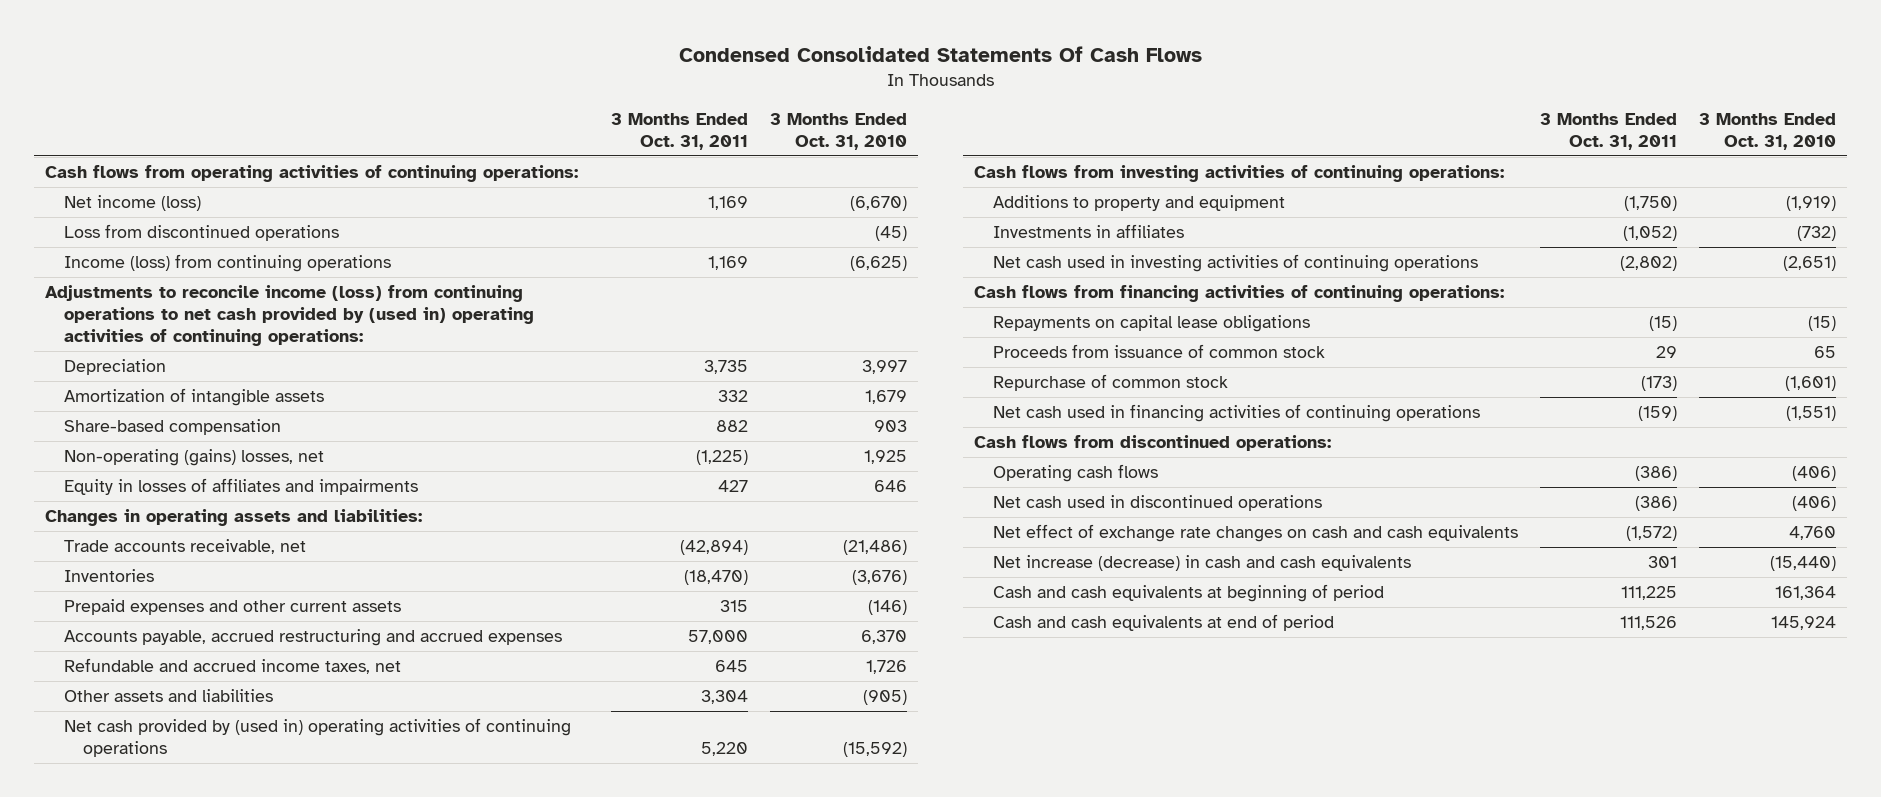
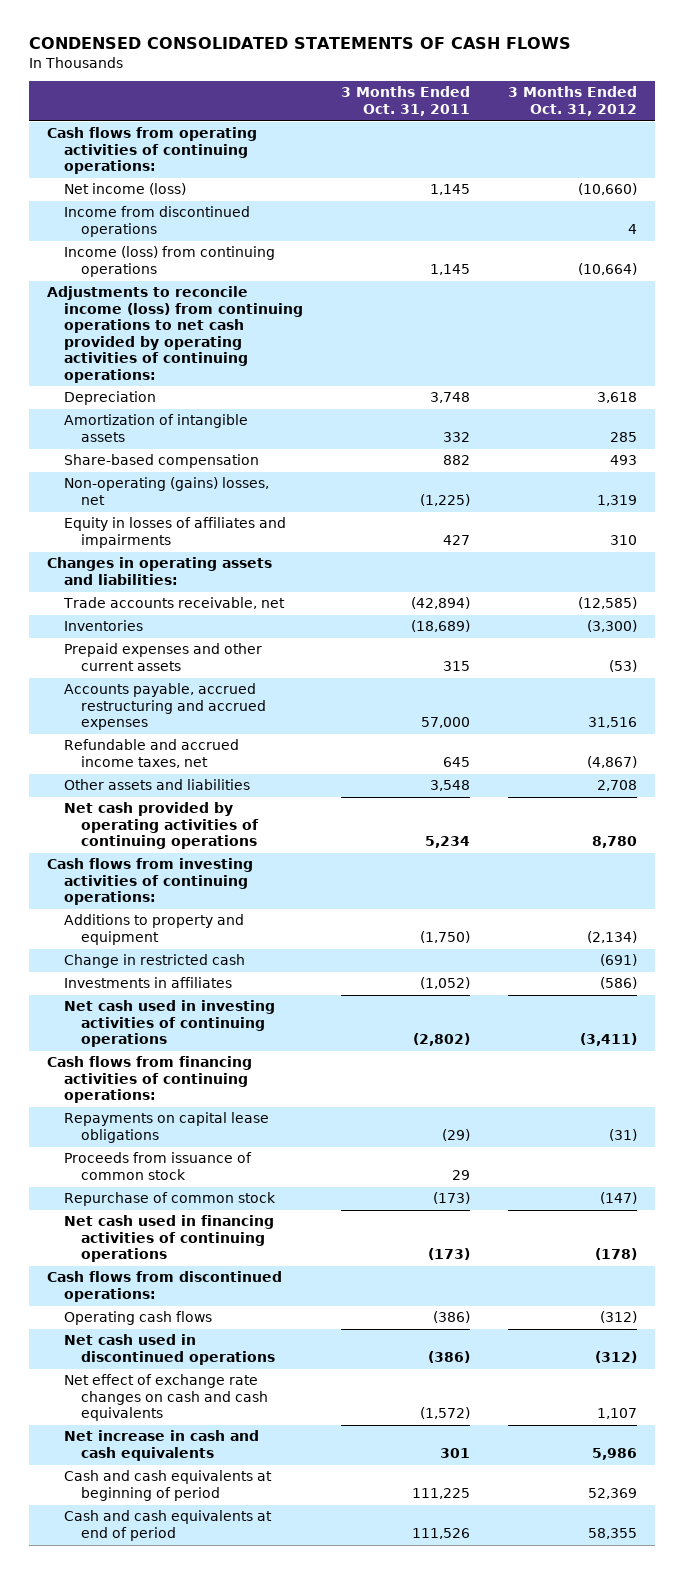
[678,45,1202,62] Condensed Consolidated Statements Of Cash Flows -> [28,37,571,50] CONDENSED CONSOLIDATED STATEMENTS OF CASH FLOWS
[770,113,908,150] 3 Months Ended Oct. 31, 2010 -> none
none -> [507,86,637,116] 3 Months Ended Oct. 31, 2012
[708,196,749,211] 1,169 -> [429,184,470,196] 1,145
[64,224,340,242] Loss from discontinued operations -> [64,206,251,237] Income from discontinued operations
[708,256,749,271] 1,169 -> [429,263,470,275] 1,145
[45,285,535,346] Adjustments to reconcile income (loss) from continuing operations to net cash provided by (used in) operating activities of continuing operations: -> [47,286,304,383] Adjustments to reconcile income (loss) from continuing operations to net cash provided by operating activities of continuing operations:
[704,360,749,375] 3,735 -> [429,392,470,404] 3,748
[684,570,749,586] (18,470) -> [410,620,470,633] (18,689)
[701,690,749,705] 3,304 -> [429,780,470,792] 3,548
[64,718,572,757] Net cash provided by (used in) operating activities of continuing operations -> [64,802,260,850] Net cash provided by operating activities of continuing operations
[701,741,749,756] 5,220 -> [424,836,470,849] 5,234
none -> [64,954,246,969] Change in restricted cash
[1648,316,1677,332] (15) -> [441,1128,470,1141] (29)
[1637,406,1677,422] (159) -> [427,1248,470,1261] (173)
[992,555,1411,572] Net increase (decrease) in cash and cash equivalents -> [64,1430,260,1461] Net increase in cash and cash equivalents

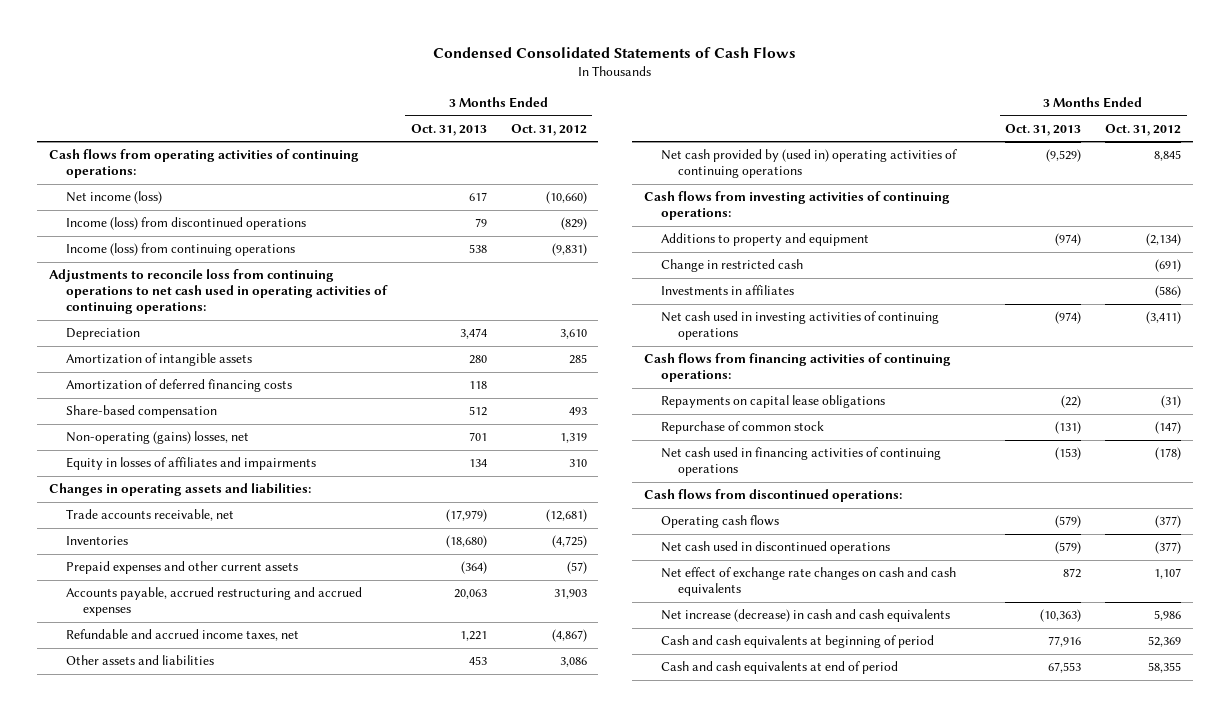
[28,37,571,50] CONDENSED CONSOLIDATED STATEMENTS OF CASH FLOWS -> [433,46,797,58] Condensed Consolidated Statements of Cash Flows
[340,86,470,116] 3 Months Ended Oct. 31, 2011 -> none
none -> [410,123,487,136] Oct. 31, 2013
[64,206,251,237] Income from discontinued operations -> [65,217,306,231] Income (loss) from discontinued operations
[627,223,637,234] 4 -> [560,217,587,231] (829)
[577,262,637,275] (10,664) -> [551,243,587,257] (9,831)
[47,286,304,383] Adjustments to reconcile income (loss) from continuing operations to net cash provided by operating activities of continuing operations: -> [49,269,388,314] Adjustments to reconcile loss from continuing operations to net cash used in operating activities of continuing operations:
[596,392,637,404] 3,618 -> [559,329,587,340] 3,610
none -> [65,379,292,393] Amortization of deferred financing costs
[577,597,637,610] (12,585) -> [545,509,587,523] (12,681)
[586,620,637,633] (3,300) -> [551,535,587,549] (4,725)
[608,659,637,672] (53) -> [566,561,587,575] (57)
[587,717,637,729] 31,516 -> [553,589,587,600] 31,903
[596,780,637,792] 2,708 -> [559,657,587,668] 3,086
[64,802,260,850] Net cash provided by operating activities of continuing operations -> [660,149,957,179] Net cash provided by (used in) operating activities of continuing operations
[591,836,637,849] 8,780 -> [1154,150,1182,162] 8,845
[64,1152,253,1180] Proceeds from issuance of common stock -> none
[599,1311,637,1324] (312) -> [1155,515,1182,529] (377)
[594,1350,637,1363] (312) -> [1155,541,1182,555] (377)
[64,1430,260,1461] Net increase in cash and cash equivalents -> [660,609,950,623] Net increase (decrease) in cash and cash equivalents

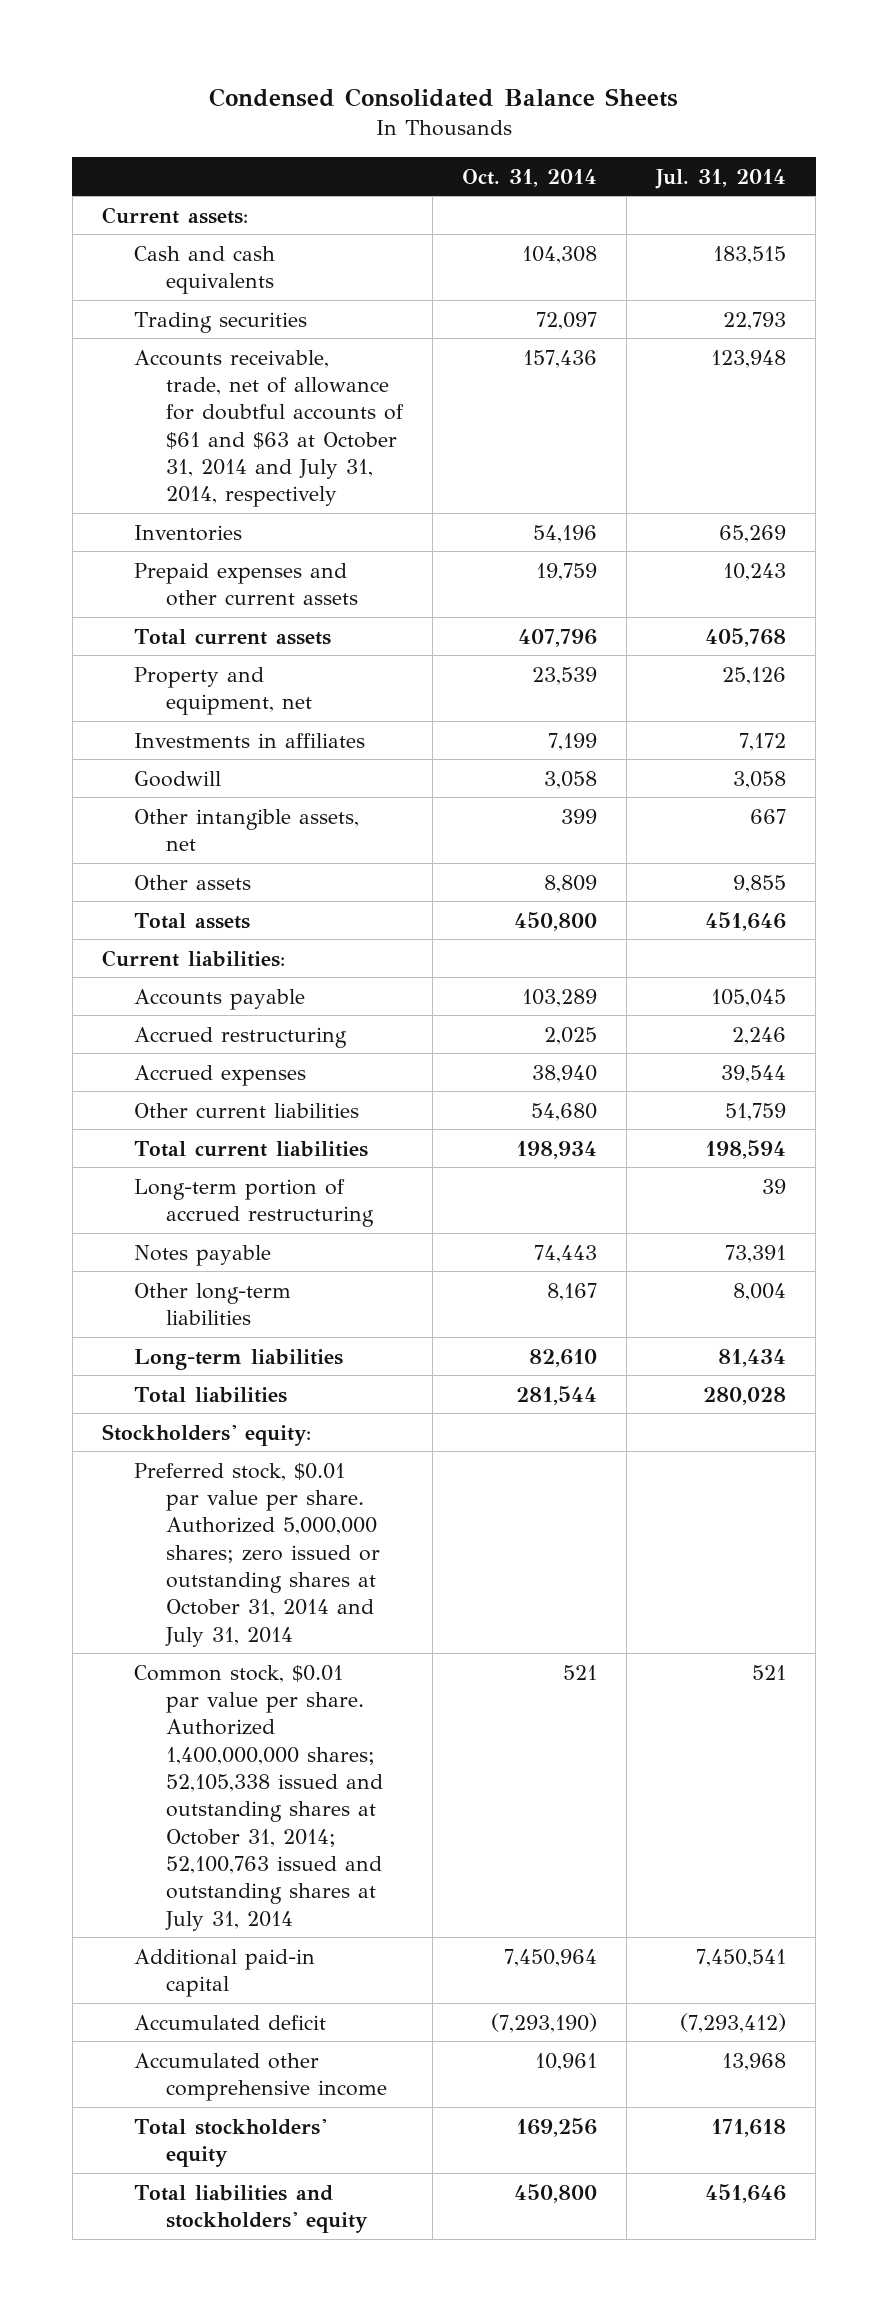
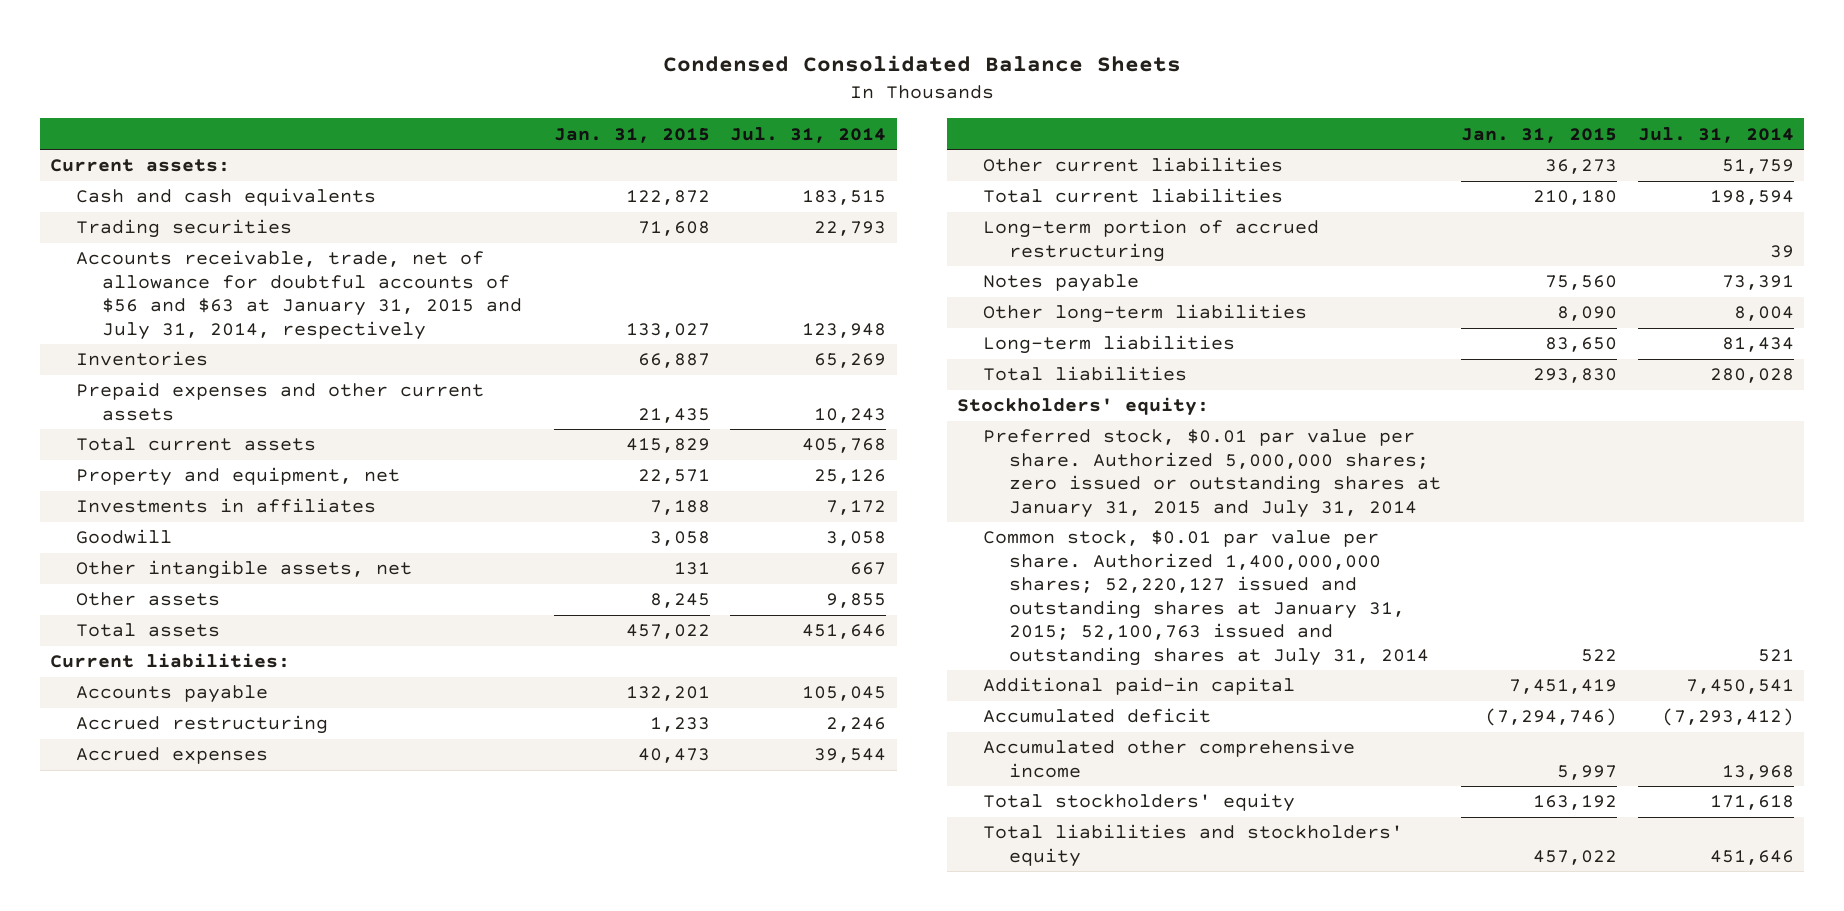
[462,168,598,187] Oct. 31, 2014 -> none
none -> [554,127,711,143] Jan. 31, 2015
[134,349,405,508] Accounts receivable, trade, net of allowance for doubtful accounts of $61 and $63 at October 31, 2014 and July 31, 2014, respectively -> [75,250,522,340] Accounts receivable, trade, net of allowance for doubtful accounts of $56 and $63 at January 31, 2015 and July 31, 2014, respectively
[134,1462,381,1647] Preferred stock, $0.01 par value per share. Authorized 5,000,000 shares; zero issued or outstanding shares at October 31, 2014 and July 31, 2014 -> [983,429,1442,518] Preferred stock, $0.01 par value per share. Authorized 5,000,000 shares; zero issued or outstanding shares at January 31, 2015 and July 31, 2014
[134,1664,384,1931] Common stock, $0.01 par value per share. Authorized 1,400,000,000 shares; 52,105,338 issued and outstanding shares at October 31, 2014; 52,100,763 issued and outstanding shares at July 31, 2014 -> [983,530,1430,666] Common stock, $0.01 par value per share. Authorized 1,400,000,000 shares; 52,220,127 issued and outstanding shares at January 31, 2015; 52,100,763 issued and outstanding shares at July 31, 2014

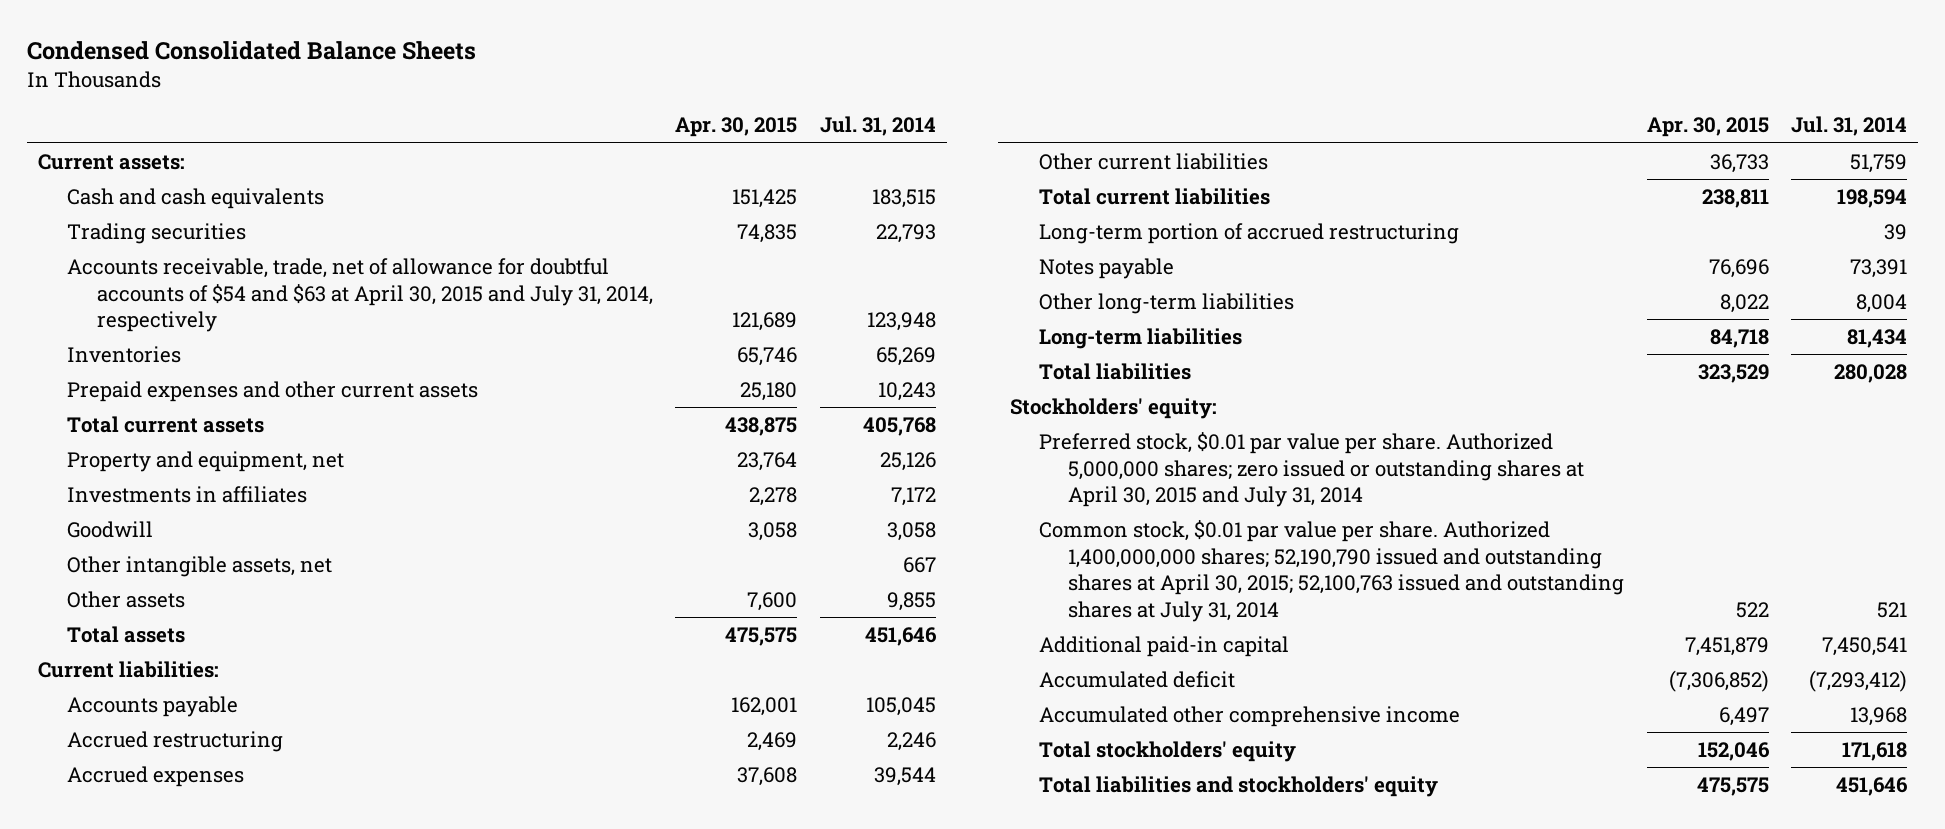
[554,127,711,143] Jan. 31, 2015 -> none
none -> [675,117,798,138] Apr. 30, 2015
[75,250,522,340] Accounts receivable, trade, net of allowance for doubtful accounts of $56 and $63 at January 31, 2015 and July 31, 2014, respectively -> [67,257,653,333] Accounts receivable, trade, net of allowance for doubtful accounts of $54 and $63 at April 30, 2015 and July 31, 2014, respectively
[983,429,1442,518] Preferred stock, $0.01 par value per share. Authorized 5,000,000 shares; zero issued or outstanding shares at January 31, 2015 and July 31, 2014 -> [1038,431,1585,508] Preferred stock, $0.01 par value per share. Authorized 5,000,000 shares; zero issued or outstanding shares at April 30, 2015 and July 31, 2014
[983,530,1430,666] Common stock, $0.01 par value per share. Authorized 1,400,000,000 shares; 52,220,127 issued and outstanding shares at January 31, 2015; 52,100,763 issued and outstanding shares at July 31, 2014 -> [1038,519,1625,622] Common stock, $0.01 par value per share. Authorized 1,400,000,000 shares; 52,190,790 issued and outstanding shares at April 30, 2015; 52,100,763 issued and outstanding shares at July 31, 2014

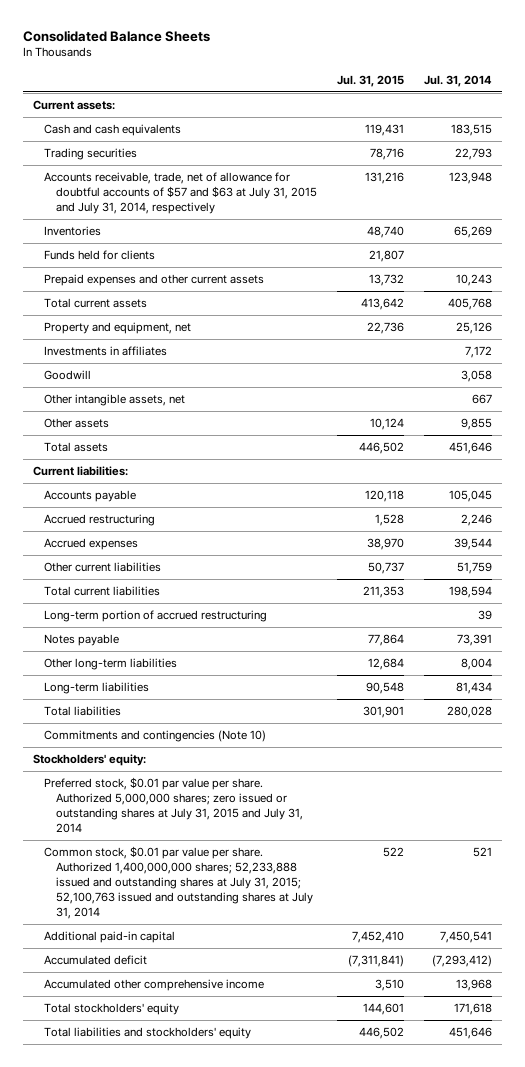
[26,40,476,60] Condensed Consolidated Balance Sheets -> [22,29,210,42] Consolidated Balance Sheets
[675,117,798,138] Apr. 30, 2015 -> none
none -> [337,74,405,87] Jul. 31, 2015
[67,257,653,333] Accounts receivable, trade, net of allowance for doubtful accounts of $54 and $63 at April 30, 2015 and July 31, 2014, respectively -> [44,172,318,214] Accounts receivable, trade, net of allowance for doubtful accounts of $57 and $63 at July 31, 2015 and July 31, 2014, respectively
none -> [44,250,156,261] Funds held for clients
none -> [44,730,267,743] Commitments and contingencies (Note 10)
[1038,431,1585,508] Preferred stock, $0.01 par value per share. Authorized 5,000,000 shares; zero issued or outstanding shares at April 30, 2015 and July 31, 2014 -> [44,777,304,833] Preferred stock, $0.01 par value per share. Authorized 5,000,000 shares; zero issued or outstanding shares at July 31, 2015 and July 31, 2014
[1038,519,1625,622] Common stock, $0.01 par value per share. Authorized 1,400,000,000 shares; 52,190,790 issued and outstanding shares at April 30, 2015; 52,100,763 issued and outstanding shares at July 31, 2014 -> [44,846,314,919] Common stock, $0.01 par value per share. Authorized 1,400,000,000 shares; 52,233,888 issued and outstanding shares at July 31, 2015; 52,100,763 issued and outstanding shares at July 31, 2014

